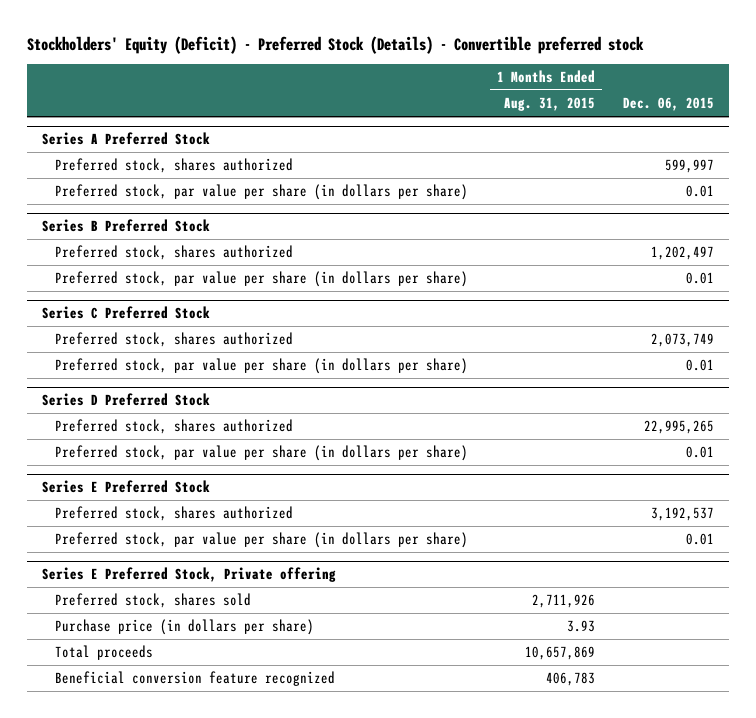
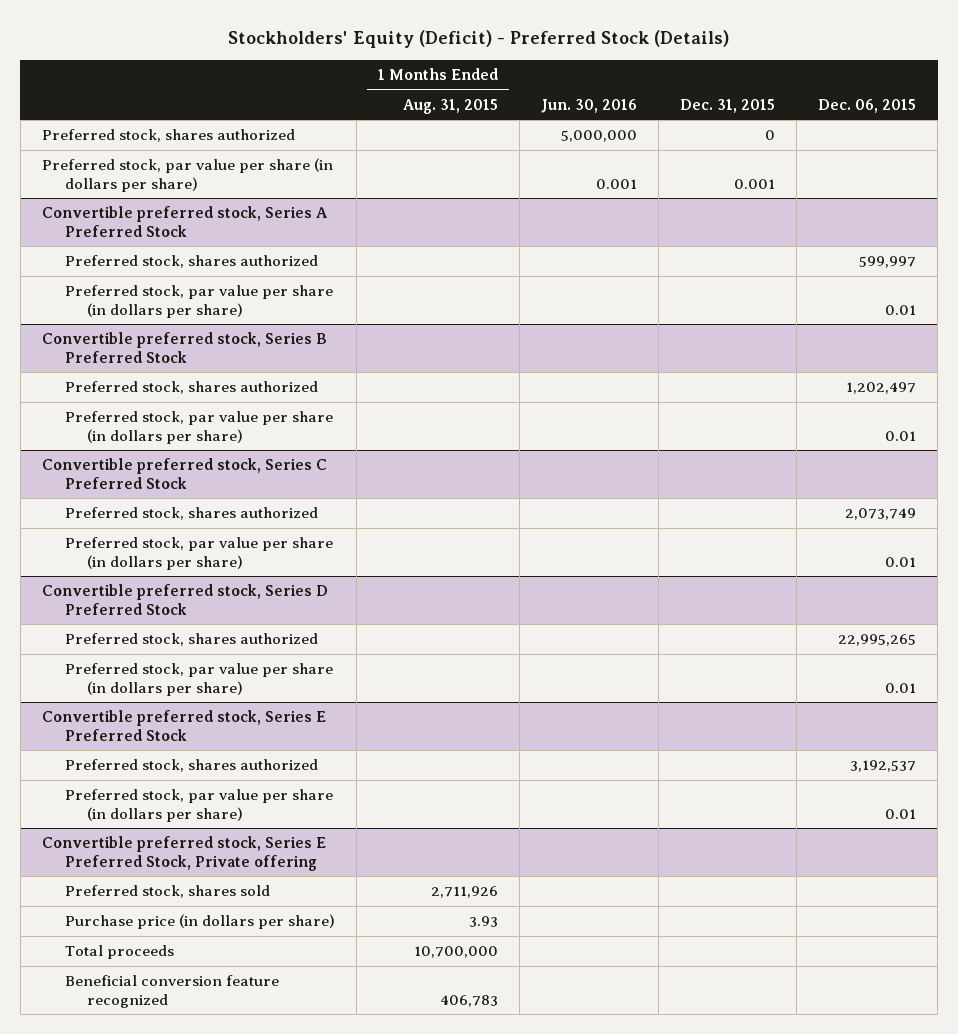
[27,35,645,54] Stockholders' Equity (Deficit) - Preferred Stock (Details) - Convertible preferred stock -> [228,30,730,49] Stockholders' Equity (Deficit) - Preferred Stock (Details)
none -> [540,98,637,113] Jun. 30, 2016
none -> [680,98,776,113] Dec. 31, 2015
none -> [41,129,295,143] Preferred stock, shares authorized
none -> [41,158,333,192] Preferred stock, par value per share (in dollars per share)
[41,132,210,146] Series A Preferred Stock -> [41,206,328,237] Convertible preferred stock, Series A Preferred Stock
[41,219,210,233] Series B Preferred Stock -> [41,332,327,363] Convertible preferred stock, Series B Preferred Stock
[41,306,210,320] Series C Preferred Stock -> [41,458,327,489] Convertible preferred stock, Series C Preferred Stock
[41,393,210,407] Series D Preferred Stock -> [41,584,328,615] Convertible preferred stock, Series D Preferred Stock
[41,480,210,494] Series E Preferred Stock -> [41,710,326,741] Convertible preferred stock, Series E Preferred Stock
[41,567,336,583] Series E Preferred Stock, Private offering -> [41,836,326,871] Convertible preferred stock, Series E Preferred Stock, Private offering
[524,646,595,661] 10,657,869 -> [413,946,498,959] 10,700,000

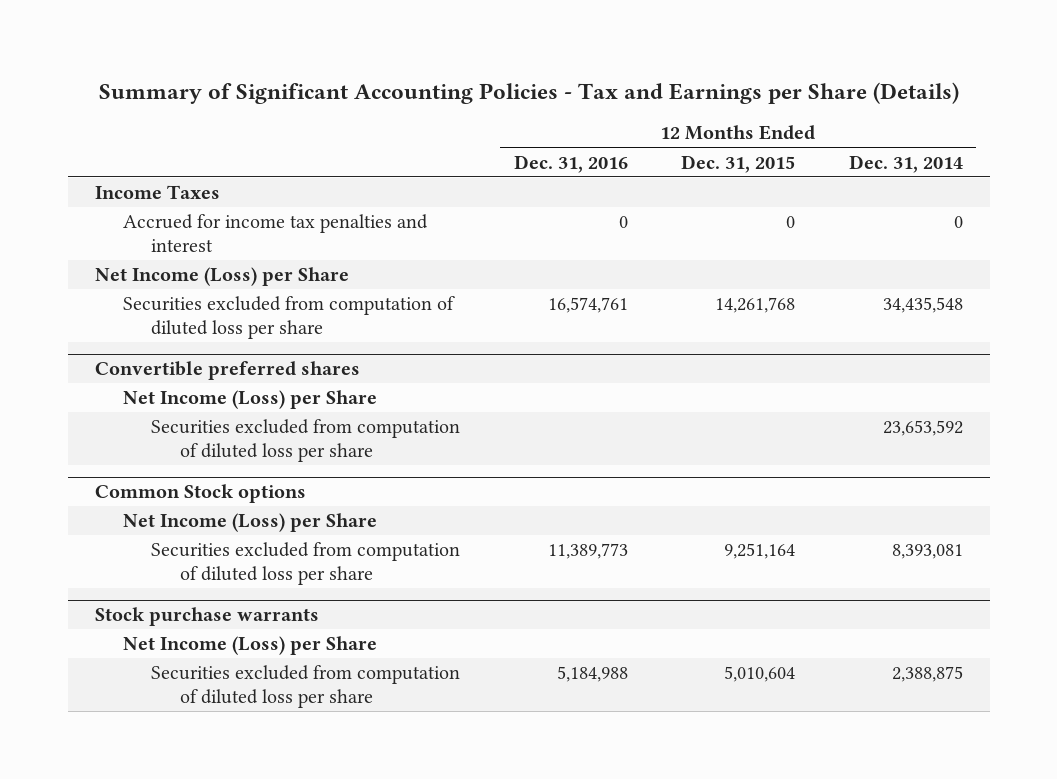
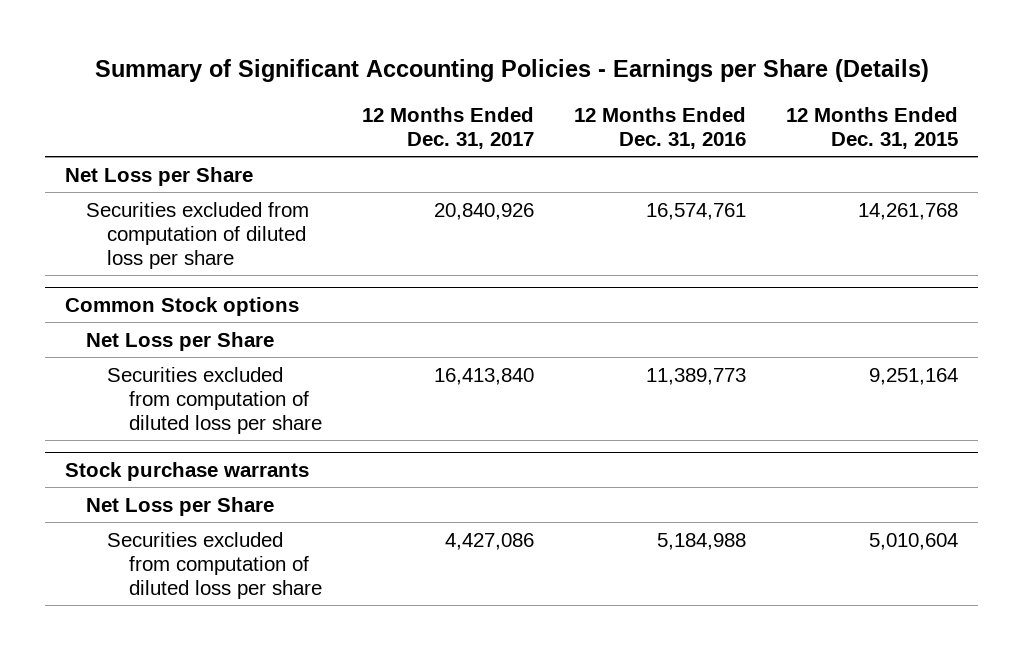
[98,81,959,104] Summary of Significant Accounting Policies - Tax and Earnings per Share (Details) -> [94,58,929,82] Summary of Significant Accounting Policies - Earnings per Share (Details)
[848,154,963,173] Dec. 31, 2014 -> none
none -> [361,106,534,150] 12 Months Ended Dec. 31, 2017
[94,185,220,200] Income Taxes -> none
[122,214,428,253] Accrued for income tax penalties and interest -> none
[94,267,349,287] Net Income (Loss) per Share -> [65,166,254,186] Net Loss per Share
[94,361,360,381] Convertible preferred shares -> none
[122,390,377,410] Net Income (Loss) per Share -> none
[151,419,461,463] Securities excluded from computation of diluted loss per share -> none
[122,513,377,533] Net Income (Loss) per Share -> [86,331,275,351] Net Loss per Share
[122,636,377,656] Net Income (Loss) per Share -> [86,496,275,516] Net Loss per Share

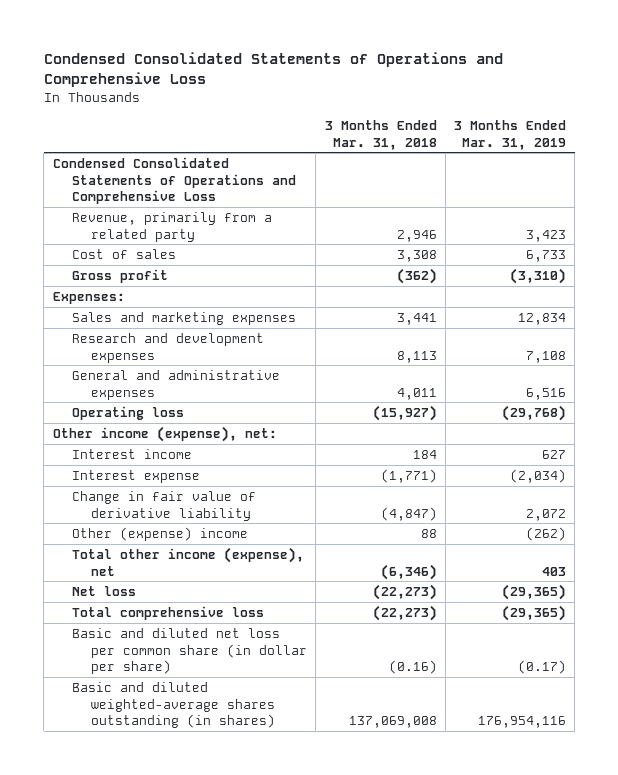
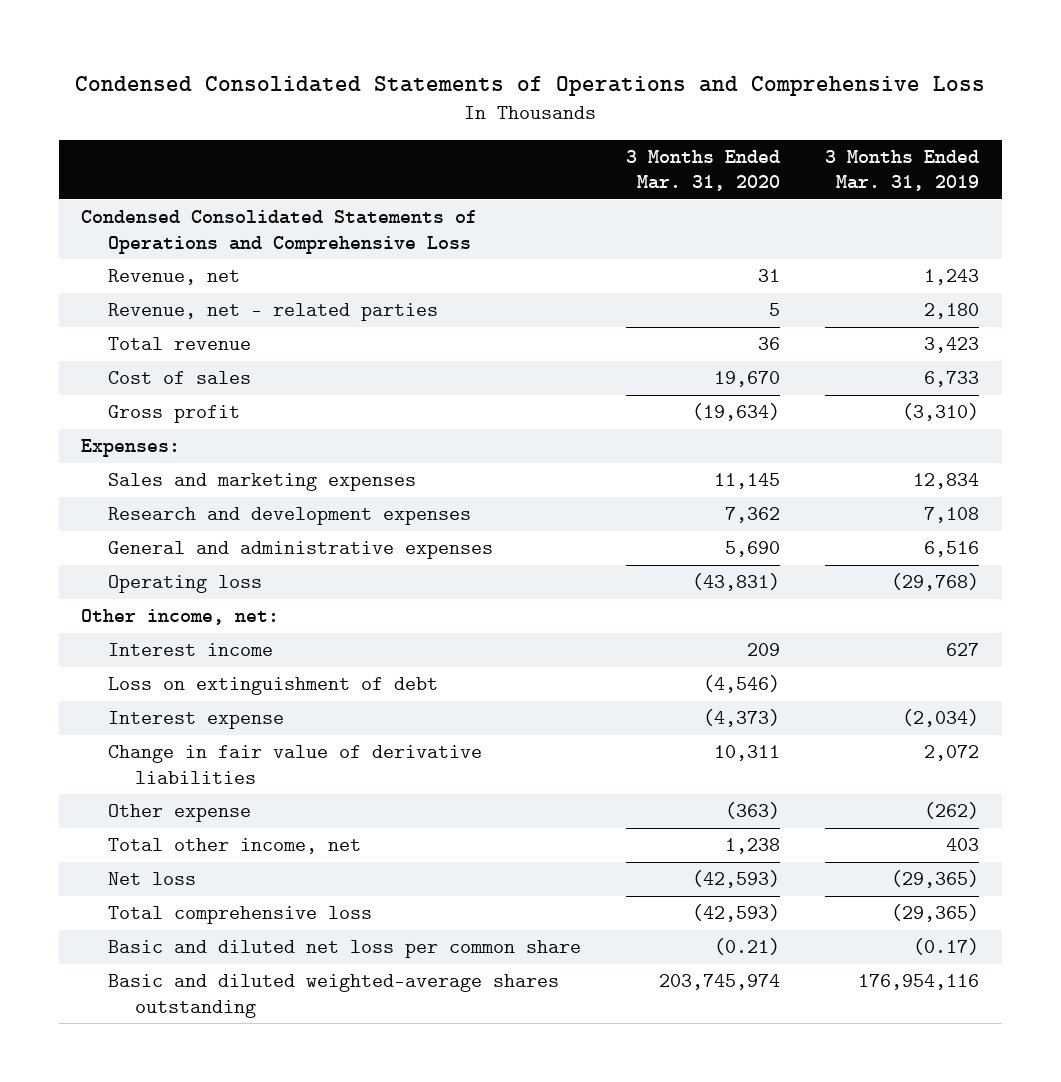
[324,120,437,150] 3 Months Ended Mar. 31, 2018 -> none
none -> [626,149,781,192] 3 Months Ended Mar. 31, 2020
none -> [108,269,241,286] Revenue, net
none -> [108,303,439,322] Revenue, net - related parties
[71,211,272,242] Revenue, primarily from a related party -> [108,337,252,351] Total revenue
[52,425,277,442] Other income (expense), net: -> [81,609,280,626] Other income, net:
none -> [108,677,439,696] Loss on extinguishment of debt
[71,490,256,521] Change in fair value of derivative liability -> [108,745,483,784] Change in fair value of derivative liabilities
[71,526,248,541] Other (expense) income -> [108,804,252,823] Other expense
[71,546,304,576] Total other income (expense), net -> [108,838,362,855] Total other income, net
[71,627,308,675] Basic and diluted net loss per common share (in dollar per share) -> [108,940,582,959] Basic and diluted net loss per common share
[71,681,276,729] Basic and diluted weighted-average shares outstanding (in shares) -> [108,974,560,1018] Basic and diluted weighted-average shares outstanding

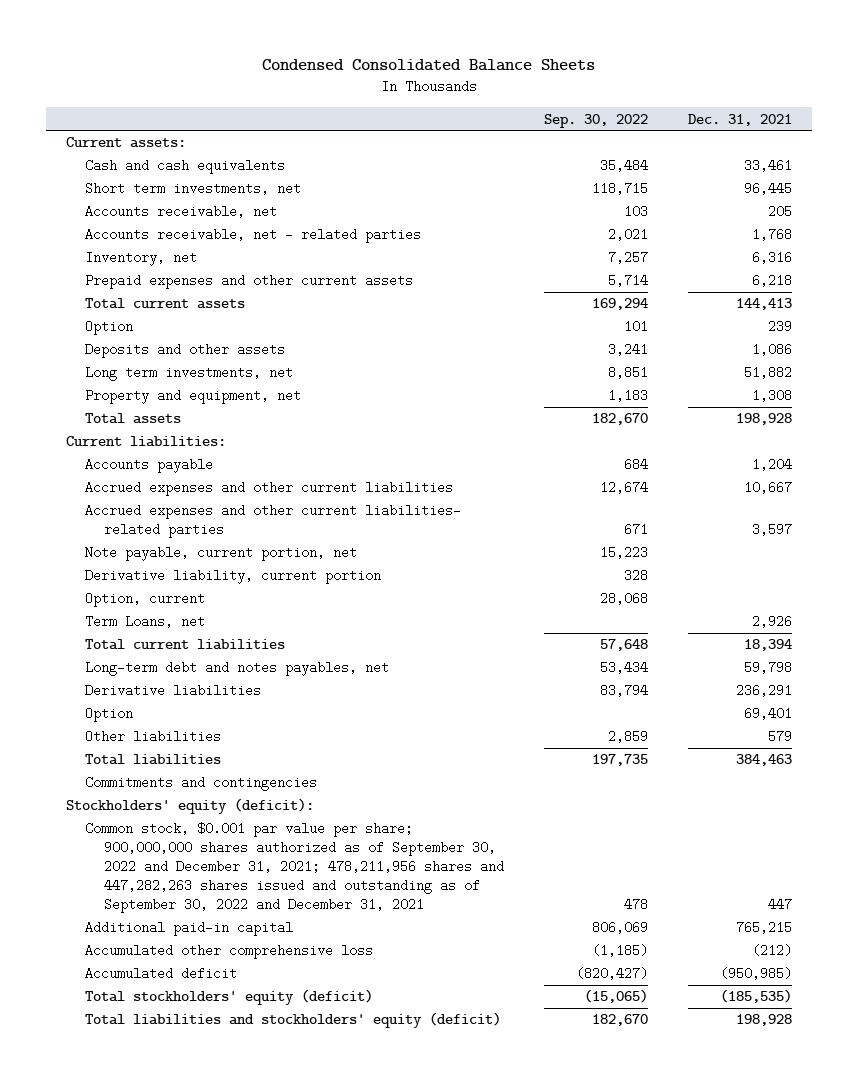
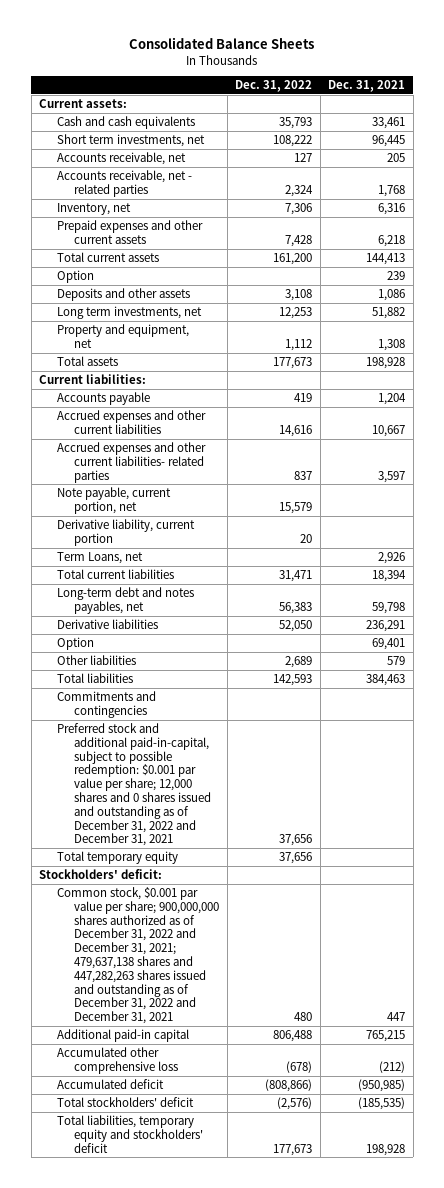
[261,59,595,72] Condensed Consolidated Balance Sheets -> [129,37,315,50] Consolidated Balance Sheets
[543,113,648,128] Sep. 30, 2022 -> none
none -> [235,79,313,92] Dec. 31, 2022
[84,592,205,608] Option, current -> none
none -> [56,723,212,847] Preferred stock and additional paid-in-capital, subject to possible redemption: $0.001 par value per share; 12,000 shares and 0 shares issued and outstanding as of December 31, 2022 and December 31, 2021
none -> [56,851,178,865] Total temporary equity
[66,798,315,815] Stockholders' equity (deficit): -> [39,869,163,880] Stockholders' deficit:
[84,822,504,914] Common stock, $0.001 par value per share; 900,000,000 shares authorized as of September 30, 2022 and December 31, 2021; 478,211,956 shares and 447,282,263 shares issued and outstanding as of September 30, 2022 and December 31, 2021 -> [56,887,220,1025] Common stock, $0.001 par value per share; 900,000,000 shares authorized as of December 31, 2022 and December 31, 2021; 479,637,138 shares and 447,282,263 shares issued and outstanding as of December 31, 2022 and December 31, 2021
[84,989,373,1006] Total stockholders' equity (deficit) -> [56,1097,194,1108] Total stockholders' deficit
[84,1012,501,1029] Total liabilities and stockholders' equity (deficit) -> [56,1115,204,1153] Total liabilities, temporary equity and stockholders' deficit

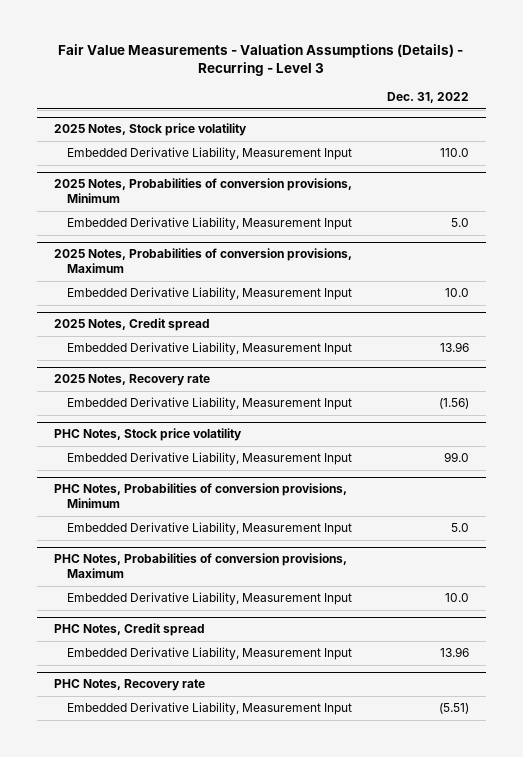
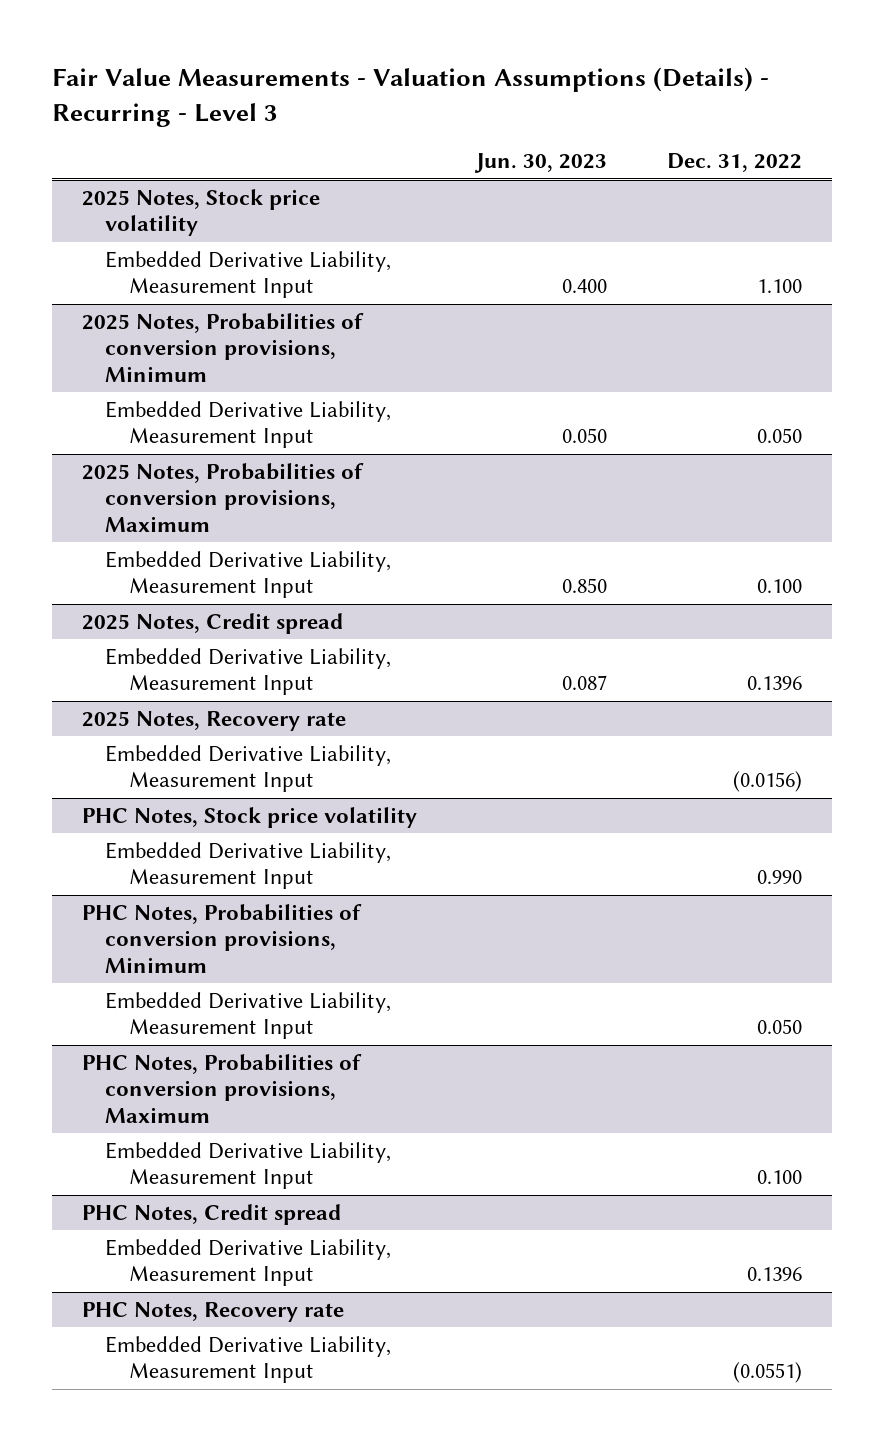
none -> [474,153,608,174] Jun. 30, 2023
[439,148,469,158] 110.0 -> [757,279,803,294] 1.100
[450,218,469,228] 5.0 -> [757,428,803,444] 0.050
[444,288,469,298] 10.0 -> [757,579,803,594] 0.100
[439,342,469,353] 13.96 -> [747,676,803,691] 0.1396
[438,398,469,410] (1.56) -> [733,771,803,793] (0.0156)
[443,452,469,463] 99.0 -> [757,870,803,885] 0.990
[450,523,469,533] 5.0 -> [757,1019,803,1035] 0.050
[444,593,469,603] 10.0 -> [757,1170,803,1185] 0.100
[439,647,469,658] 13.96 -> [747,1267,803,1282] 0.1396
[438,703,469,715] (5.51) -> [733,1362,803,1384] (0.0551)

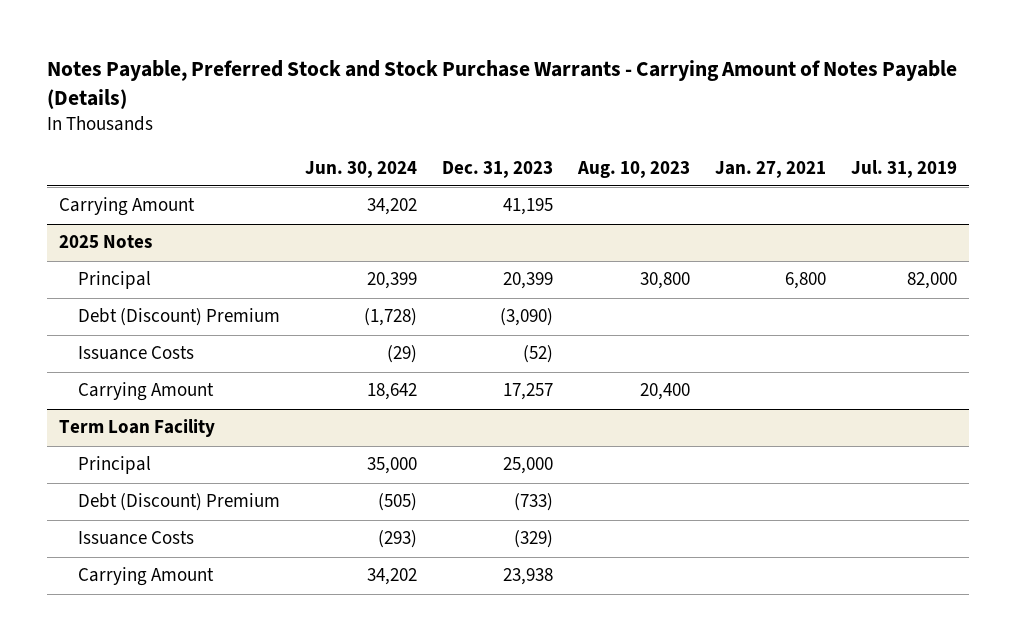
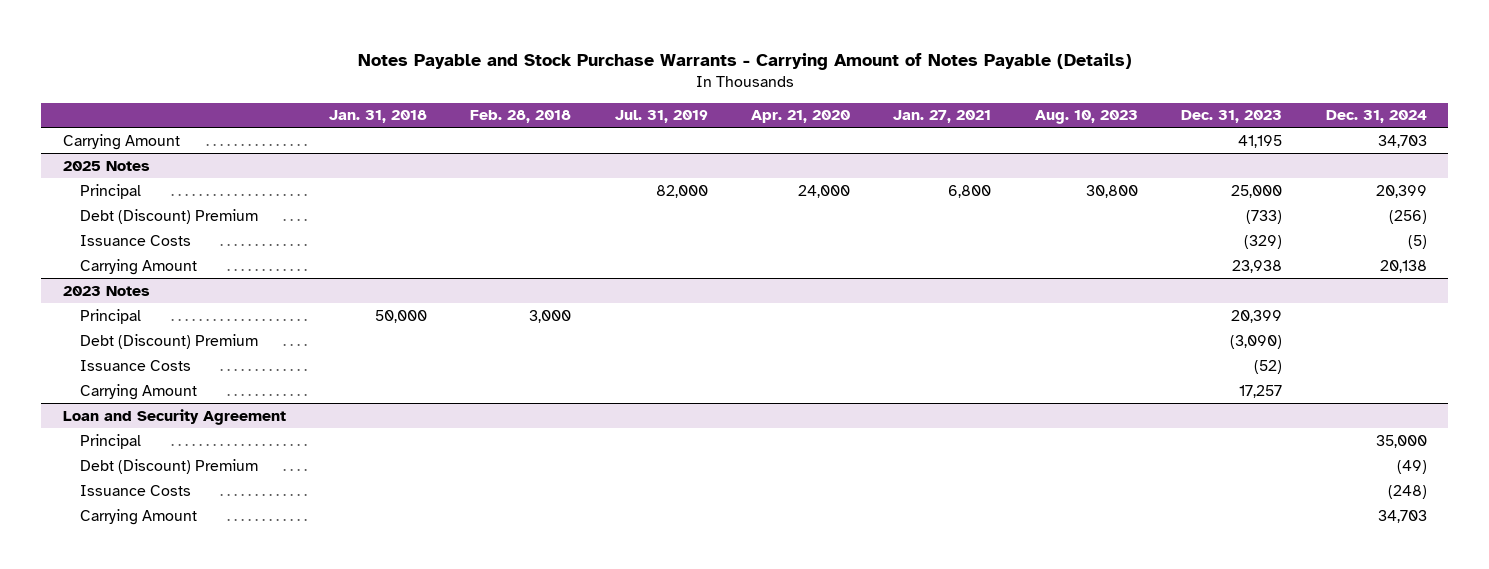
[46,59,957,110] Notes Payable, Preferred Stock and Stock Purchase Warrants - Carrying Amount of Notes Payable (Details) -> [357,52,1132,70] Notes Payable and Stock Purchase Warrants - Carrying Amount of Notes Payable (Details)
[304,160,417,178] Jun. 30, 2024 -> none
none -> [329,110,428,124] Jan. 31, 2018
none -> [470,110,572,124] Feb. 28, 2018
none -> [751,110,851,124] Apr. 21, 2020
none -> [1325,110,1427,124] Dec. 31, 2024
[77,308,280,327] Debt (Discount) Premium -> none
[77,346,194,361] Issuance Costs -> none
[77,382,214,402] Carrying Amount -> none
[59,419,216,438] Term Loan Facility -> none
[77,456,151,475] Principal -> none
[502,272,553,290] 20,399 -> [1231,184,1283,198] 25,000
none -> [62,285,150,296] 2023 Notes
none -> [79,308,141,324] Principal
none -> [79,333,258,349] Debt (Discount) Premium
none -> [79,359,191,371] Issuance Costs
none -> [79,383,197,400] Carrying Amount
none -> [62,408,286,425] Loan and Security Agreement
none -> [79,433,141,449] Principal
none -> [79,458,258,474] Debt (Discount) Premium
none -> [79,484,191,496] Issuance Costs
none -> [79,508,197,525] Carrying Amount

